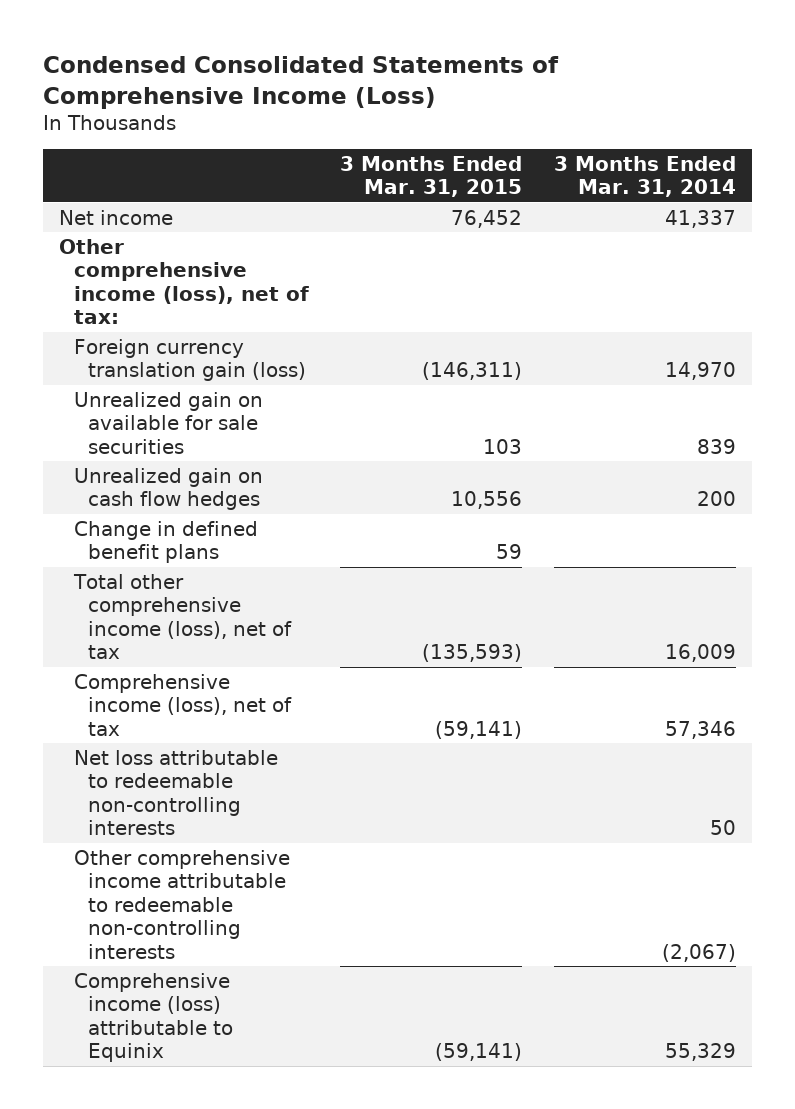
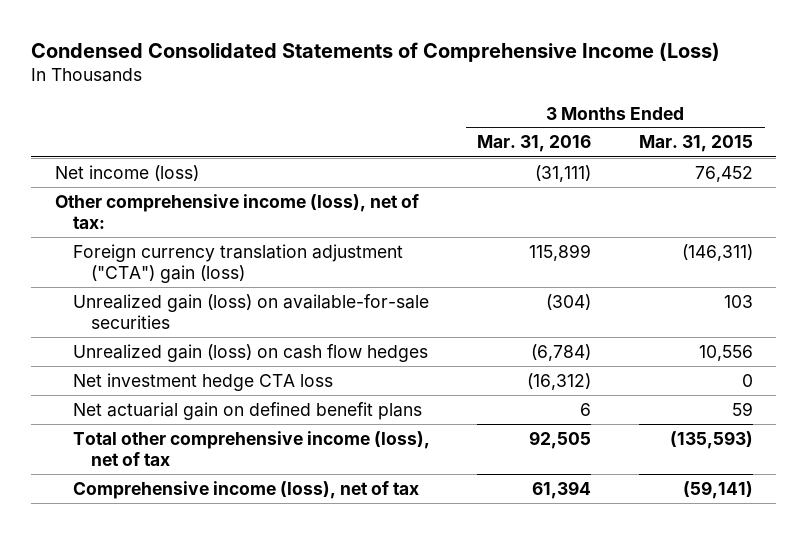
[553,155,736,198] 3 Months Ended Mar. 31, 2014 -> none
none -> [477,135,592,153] Mar. 31, 2016
[59,209,174,225] Net income -> [54,164,199,181] Net income (loss)
[73,338,307,382] Foreign currency translation gain (loss) -> [73,243,404,283] Foreign currency translation adjustment ("CTA") gain (loss)
[73,391,263,454] Unrealized gain on available for sale securities -> [73,293,430,329] Unrealized gain (loss) on available-for-sale securities
[73,467,263,511] Unrealized gain on cash flow hedges -> [73,343,429,362] Unrealized gain (loss) on cash flow hedges
none -> [73,372,334,391] Net investment hedge CTA loss
[73,520,258,564] Change in defined benefit plans -> [73,401,423,420] Net actuarial gain on defined benefit plans
[73,749,278,836] Net loss attributable to redeemable non-controlling interests -> none
[73,849,290,959] Other comprehensive income attributable to redeemable non-controlling interests -> none
[73,972,234,1063] Comprehensive income (loss) attributable to Equinix -> none

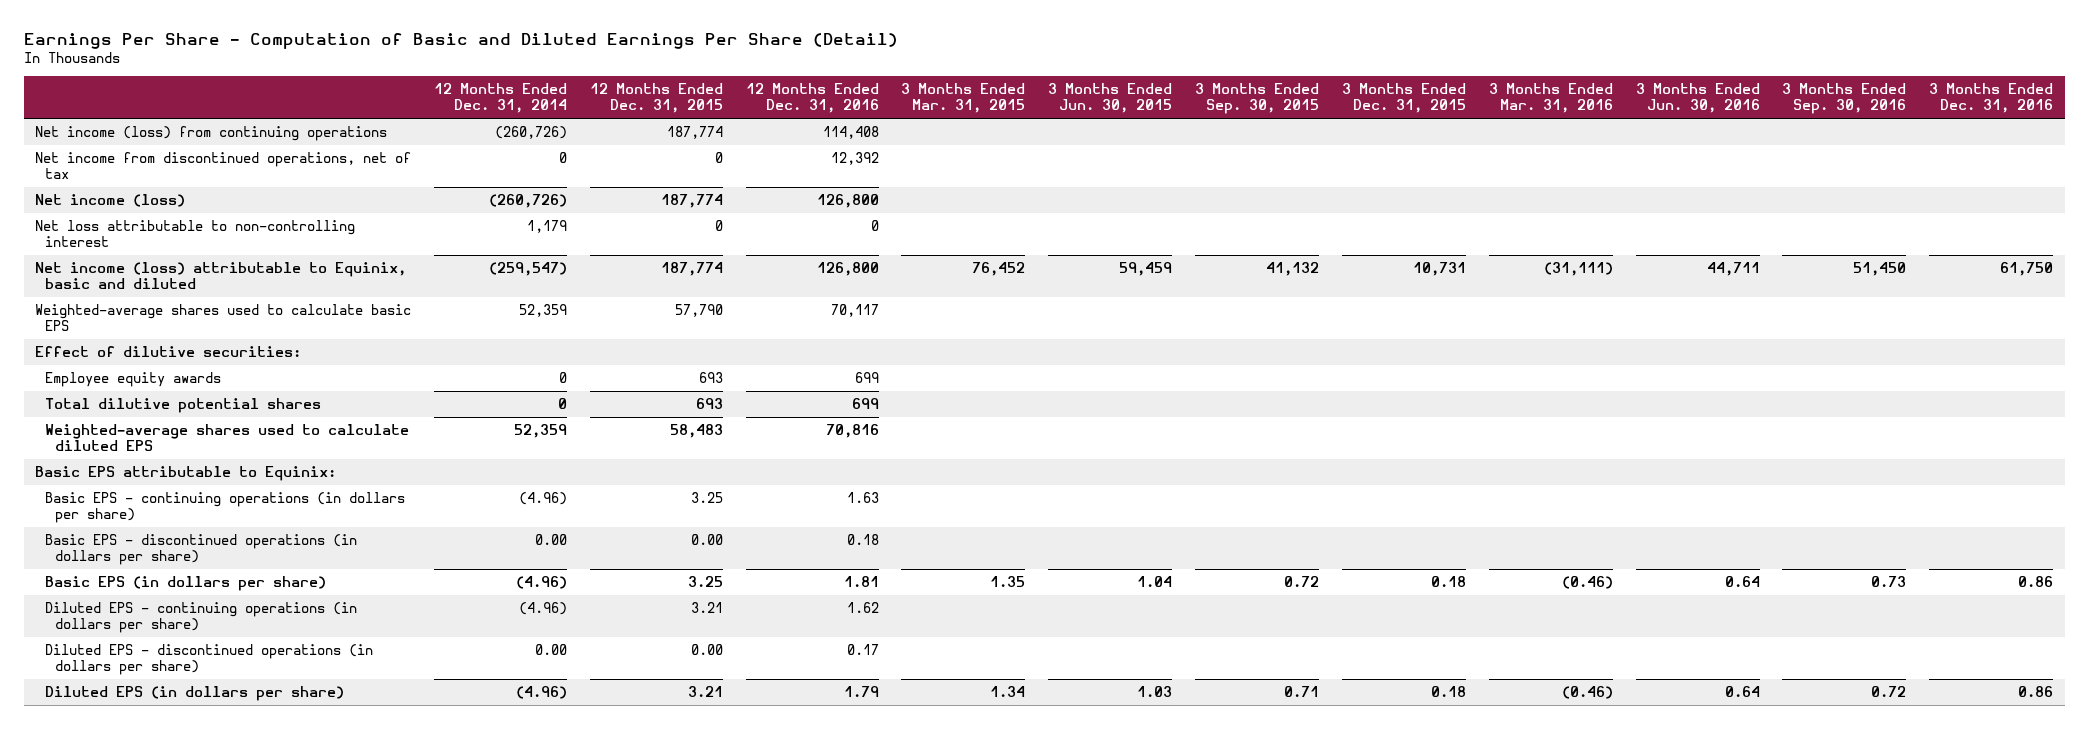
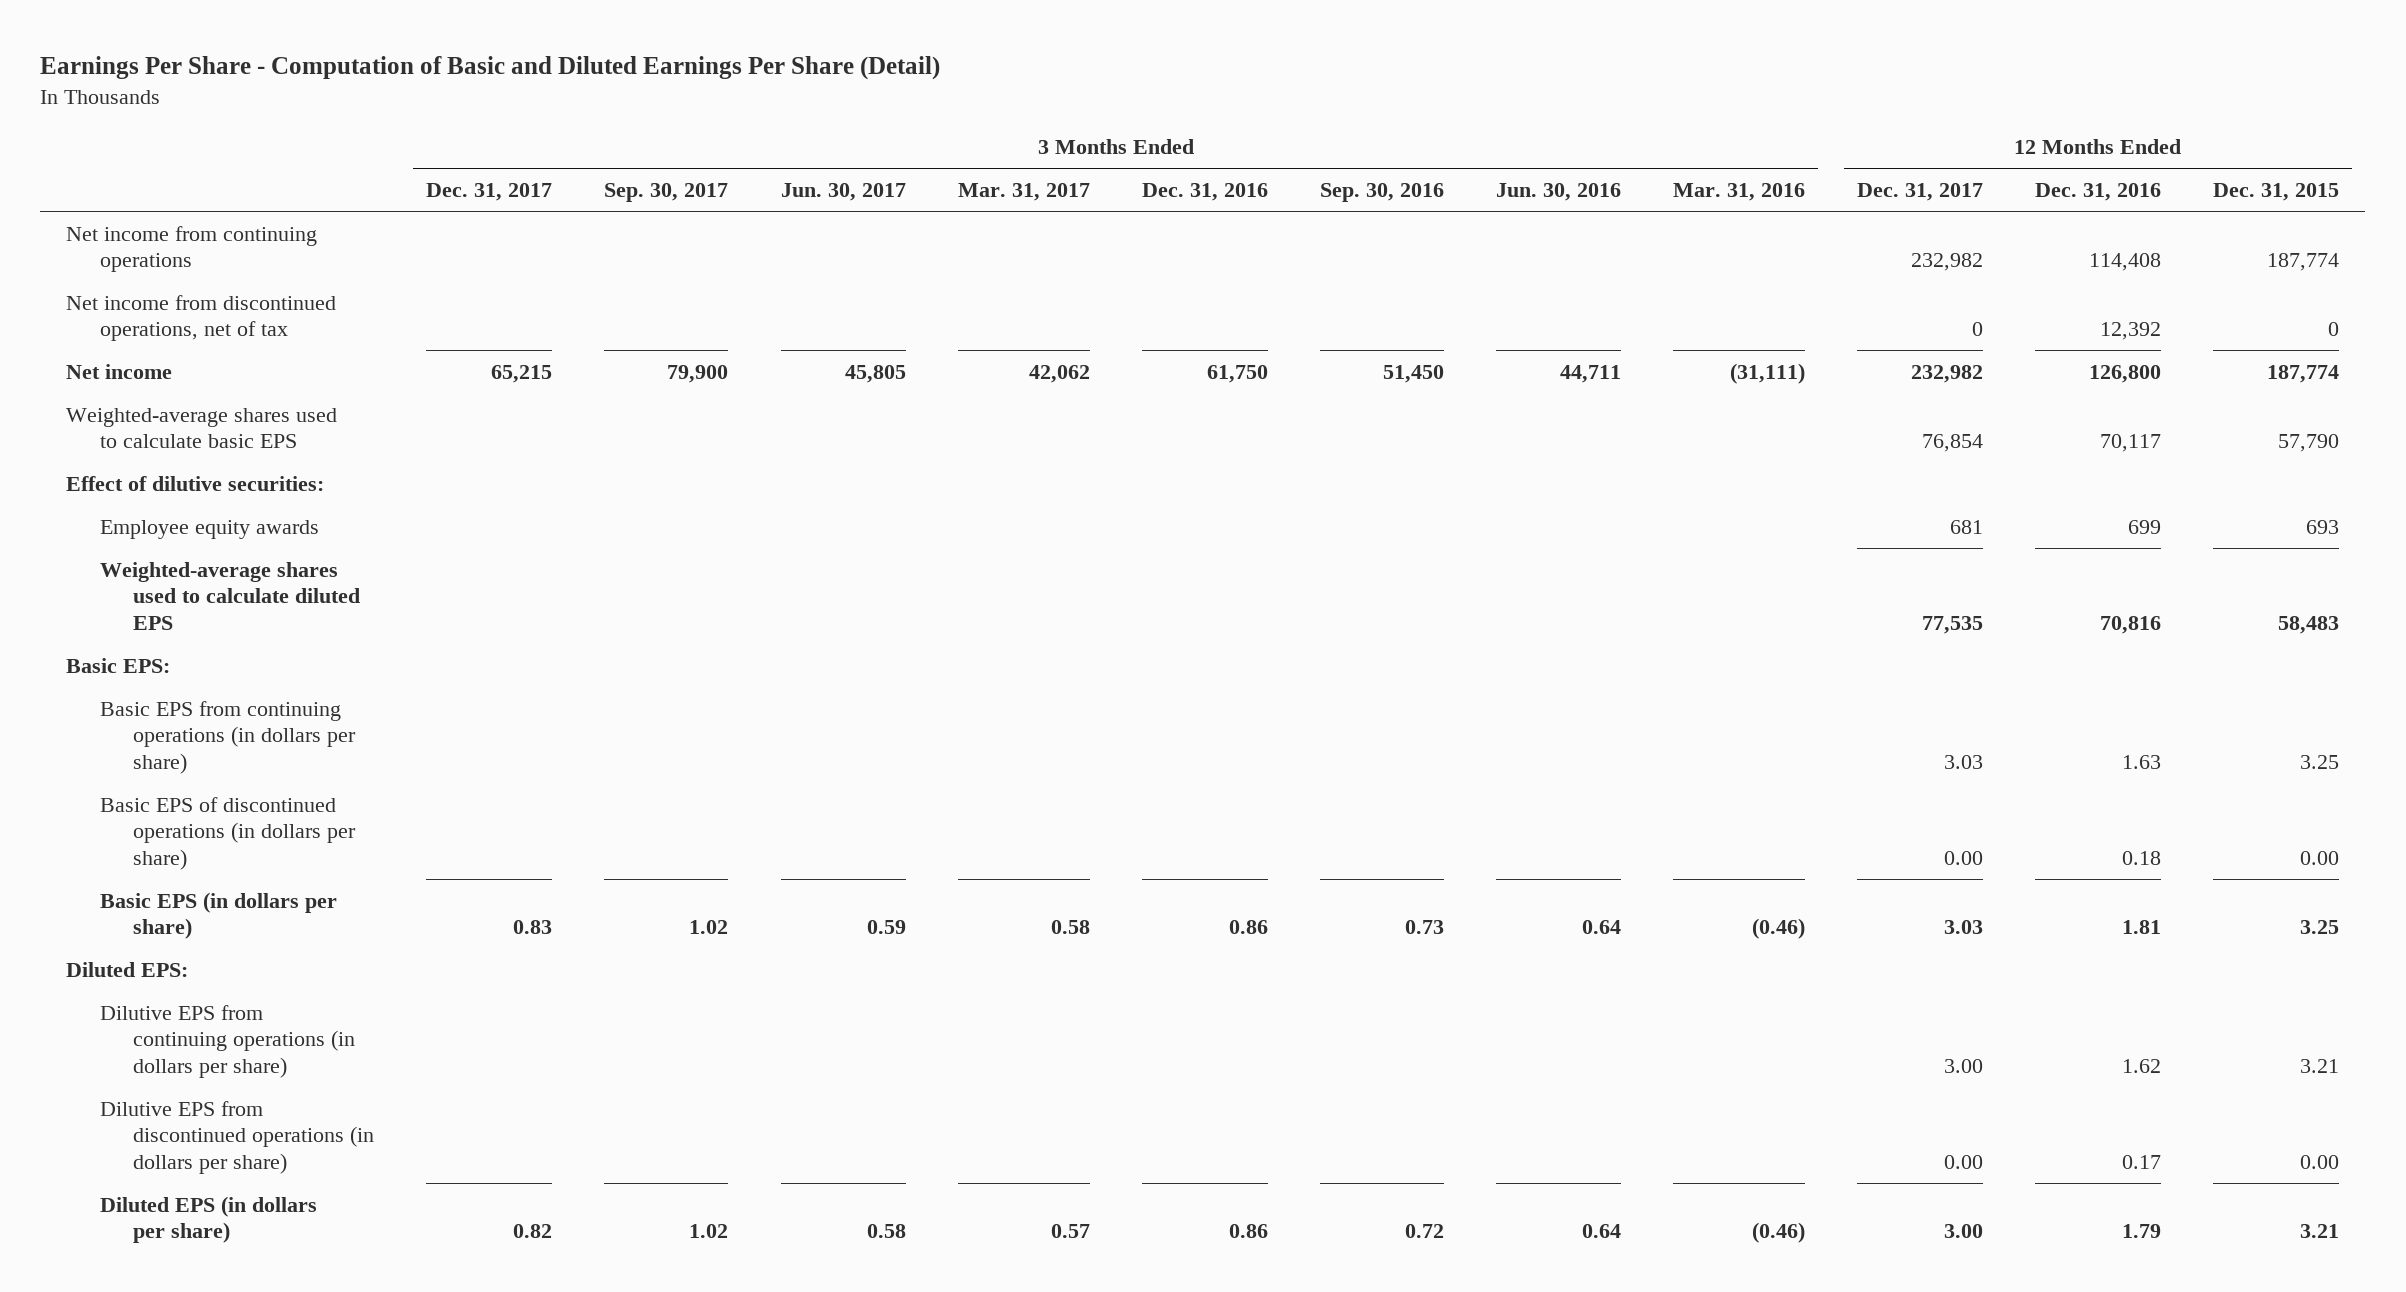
[434,83,568,114] 12 Months Ended Dec. 31, 2014 -> none
[901,83,1026,114] 3 Months Ended Mar. 31, 2015 -> none
[1048,83,1173,114] 3 Months Ended Jun. 30, 2015 -> none
[1195,83,1320,115] 3 Months Ended Sep. 30, 2015 -> none
[1341,83,1466,114] 3 Months Ended Dec. 31, 2015 -> none
none -> [426,182,553,201] Dec. 31, 2017
none -> [604,182,729,202] Sep. 30, 2017
none -> [780,182,906,201] Jun. 30, 2017
none -> [957,182,1090,201] Mar. 31, 2017
none -> [1857,182,1984,201] Dec. 31, 2017
[35,126,388,142] Net income (loss) from continuing operations -> [66,225,318,273] Net income from continuing operations
[35,194,186,208] Net income (loss) -> none
[35,220,356,247] Net loss attributable to non-controlling interest -> none
[35,262,407,289] Net income (loss) attributable to Equinix, basic and diluted -> [66,363,173,379] Net income
[45,398,322,414] Total dilutive potential shares -> none
[35,466,337,482] Basic EPS attributable to Equinix: -> none
none -> [66,657,171,673] Basic EPS:
[45,492,406,523] Basic EPS - continuing operations (in dollars per share) -> [99,700,357,774] Basic EPS from continuing operations (in dollars per share)
[45,534,358,565] Basic EPS - discontinued operations (in dollars per share) -> [99,796,357,870] Basic EPS of discontinued operations (in dollars per share)
none -> [66,961,189,977] Diluted EPS:
[45,602,358,633] Diluted EPS - continuing operations (in dollars per share) -> [99,1004,356,1078] Dilutive EPS from continuing operations (in dollars per share)
[45,644,374,675] Diluted EPS - discontinued operations (in dollars per share) -> [99,1100,375,1174] Dilutive EPS from discontinued operations (in dollars per share)

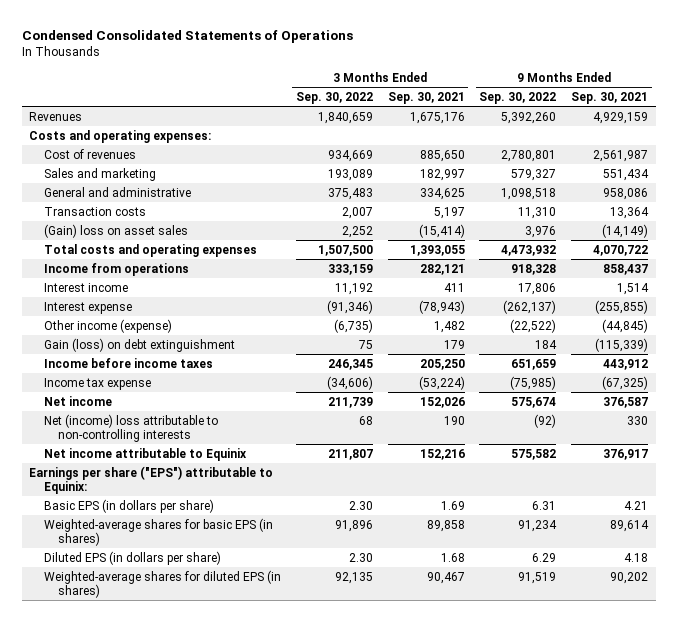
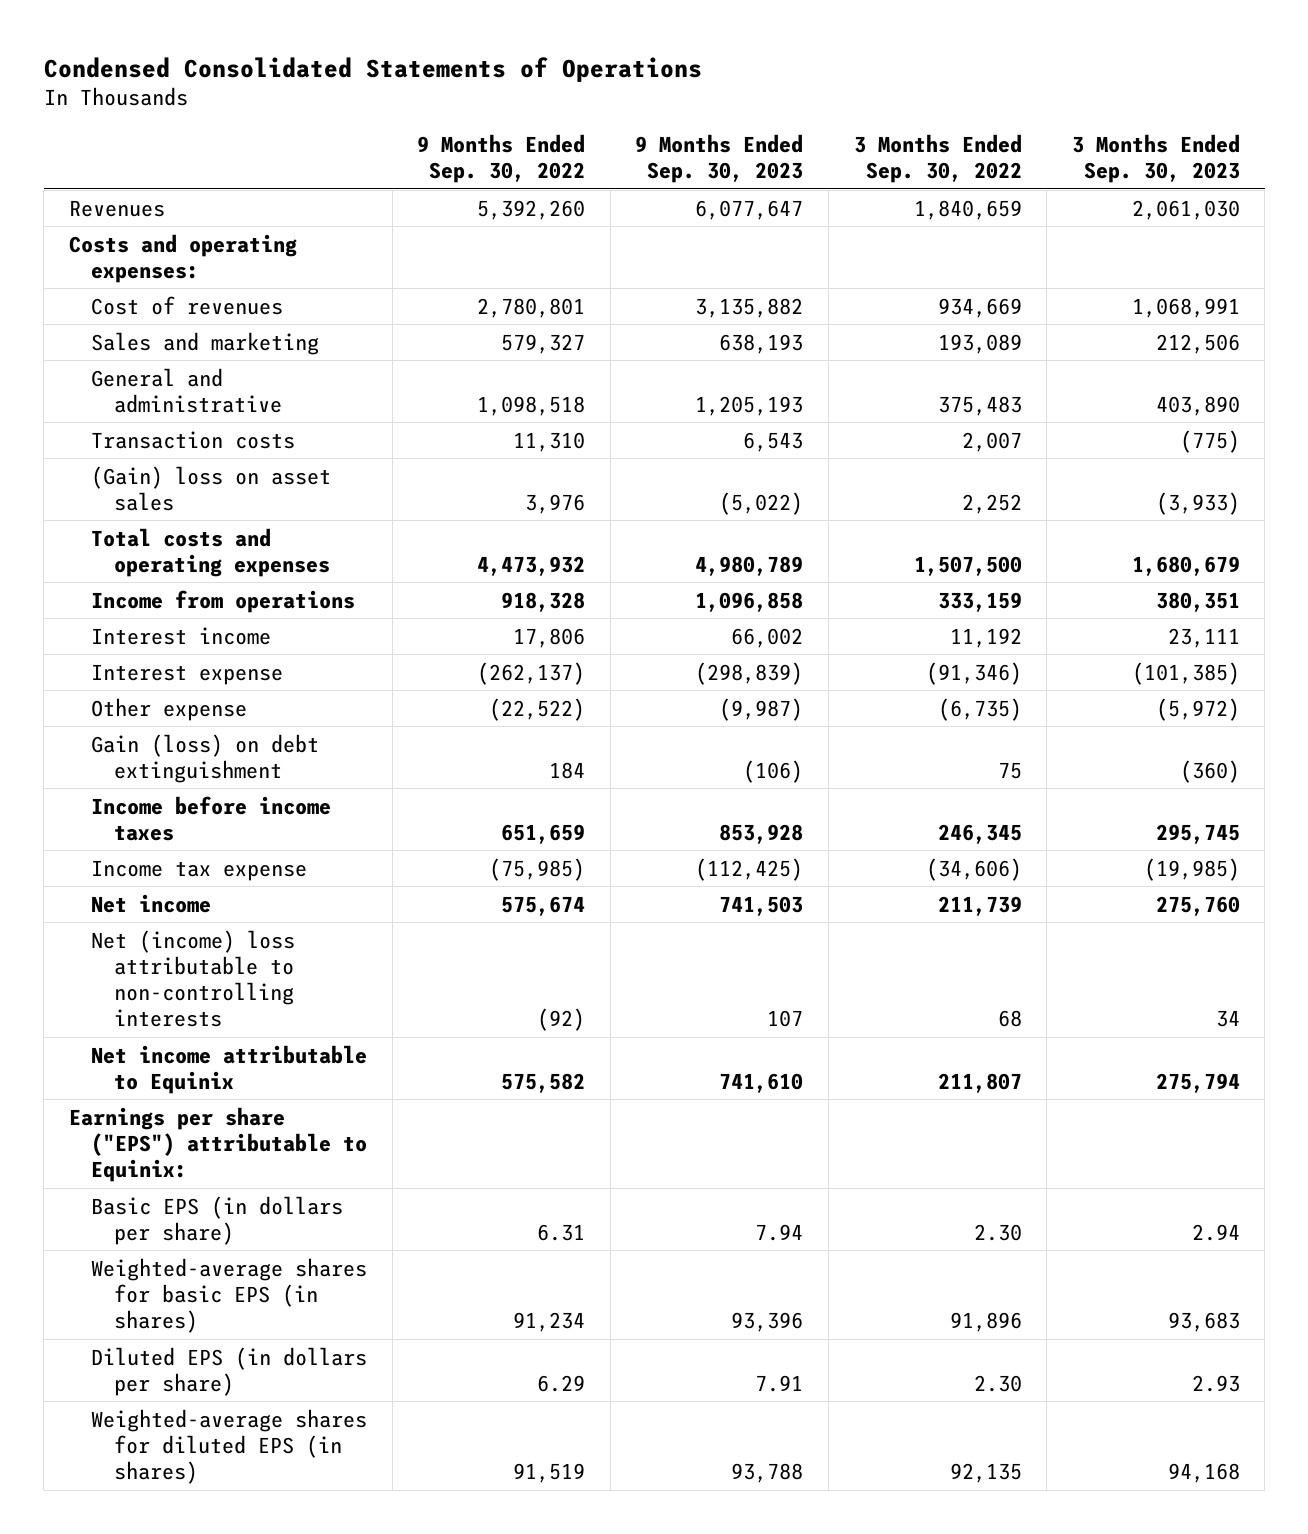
[387,91,465,104] Sep. 30, 2021 -> none
[571,91,649,104] Sep. 30, 2021 -> none
none -> [635,133,804,184] 9 Months Ended Sep. 30, 2023
none -> [1071,133,1240,184] 3 Months Ended Sep. 30, 2023
[43,318,172,333] Other income (expense) -> [91,697,248,721] Other expense

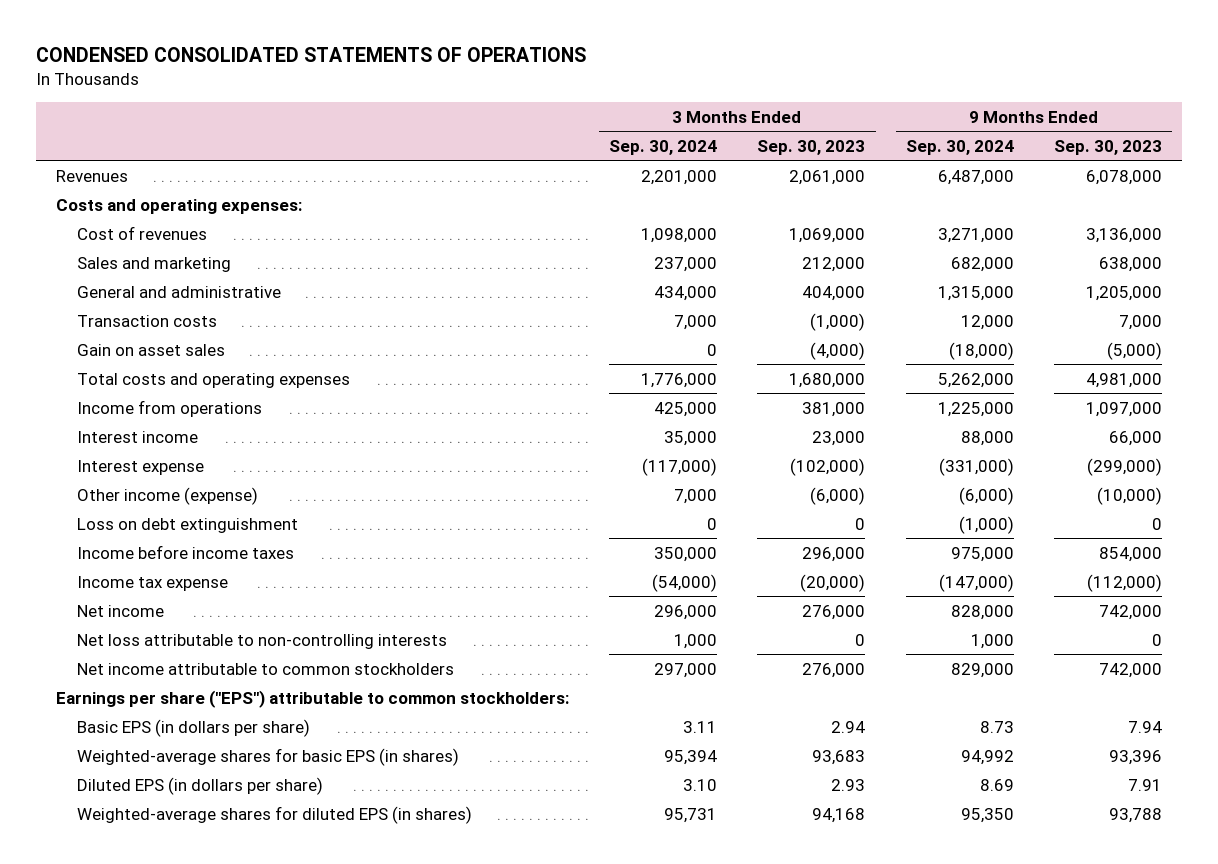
[43,56,702,82] Condensed Consolidated Statements of Operations -> [36,47,587,63] CONDENSED CONSOLIDATED STATEMENTS OF OPERATIONS
[417,133,586,184] 9 Months Ended Sep. 30, 2022 -> none
[853,133,1022,184] 3 Months Ended Sep. 30, 2022 -> none
none -> [609,139,718,155] Sep. 30, 2024
none -> [905,139,1014,155] Sep. 30, 2024
[695,199,804,220] 6,077,647 -> [1085,169,1162,185] 6,078,000
[1131,199,1240,220] 2,061,030 -> [789,169,866,185] 2,061,000
[695,297,804,318] 3,135,882 -> [1085,227,1162,243] 3,136,000
[1131,297,1240,318] 1,068,991 -> [789,227,866,243] 1,069,000
[719,333,804,354] 638,193 -> [1098,256,1162,272] 638,000
[1155,333,1240,354] 212,506 -> [802,256,866,272] 212,000
[695,395,804,416] 1,205,193 -> [1085,285,1162,301] 1,205,000
[1155,395,1240,416] 403,890 -> [802,285,866,301] 404,000
[743,431,804,452] 6,543 -> [1118,314,1162,330] 7,000
[1179,429,1240,453] (775) -> [810,312,866,331] (1,000)
[91,465,332,511] (Gain) loss on asset sales -> [77,343,226,356] Gain on asset sales
[719,491,804,515] (5,022) -> [1106,341,1162,360] (5,000)
[1155,491,1240,515] (3,933) -> [810,341,866,360] (4,000)
[695,555,804,576] 4,980,789 -> [1085,372,1162,388] 4,981,000
[1131,555,1240,576] 1,680,679 -> [789,372,866,388] 1,680,000
[695,591,804,612] 1,096,858 -> [1085,401,1162,417] 1,097,000
[1155,591,1240,612] 380,351 -> [802,401,866,417] 381,000
[731,627,804,648] 66,002 -> [1108,430,1162,446] 66,000
[1167,627,1240,648] 23,111 -> [812,430,866,446] 23,000
[695,661,804,685] (298,839) -> [1086,457,1162,476] (299,000)
[1131,661,1240,685] (101,385) -> [790,457,866,476] (102,000)
[91,697,248,721] Other expense -> [77,486,259,505] Other income (expense)
[719,697,804,721] (9,987) -> [1096,486,1162,505] (10,000)
[1155,697,1240,721] (5,972) -> [810,486,866,505] (6,000)
[91,733,320,783] Gain (loss) on debt extinguishment -> [77,517,299,533] Loss on debt extinguishment
[743,759,804,783] (106) -> [1151,517,1162,530] 0
[1179,759,1240,783] (360) -> [855,517,866,530] 0
[719,823,804,844] 853,928 -> [1098,546,1162,562] 854,000
[1155,823,1240,844] 295,745 -> [802,546,866,562] 296,000
[695,857,804,881] (112,425) -> [1086,573,1162,592] (112,000)
[1143,857,1240,881] (19,985) -> [800,573,866,592] (20,000)
[719,895,804,916] 741,503 -> [1098,604,1162,620] 742,000
[1155,895,1240,916] 275,760 -> [802,604,866,620] 276,000
[91,929,296,1028] Net (income) loss attributable to non-controlling interests -> [77,633,448,649] Net loss attributable to non-controlling interests
[767,1010,804,1028] 107 -> [1151,633,1162,646] 0
[1215,1010,1240,1028] 34 -> [855,633,866,646] 0
[91,1044,368,1094] Net income attributable to Equinix -> [77,662,455,675] Net income attributable to common stockholders
[719,1072,804,1093] 741,610 -> [1098,662,1162,678] 742,000
[1155,1072,1240,1093] 275,794 -> [802,662,866,678] 276,000
[68,1106,368,1183] Earnings per share ("EPS") attributable to Equinix: -> [56,689,570,708] Earnings per share ("EPS") attributable to common stockholders:

